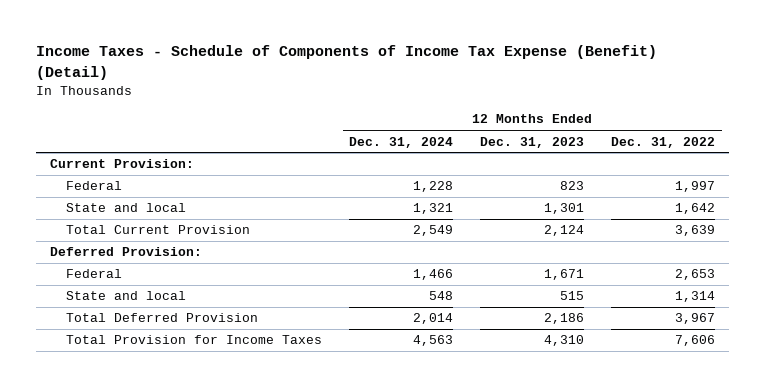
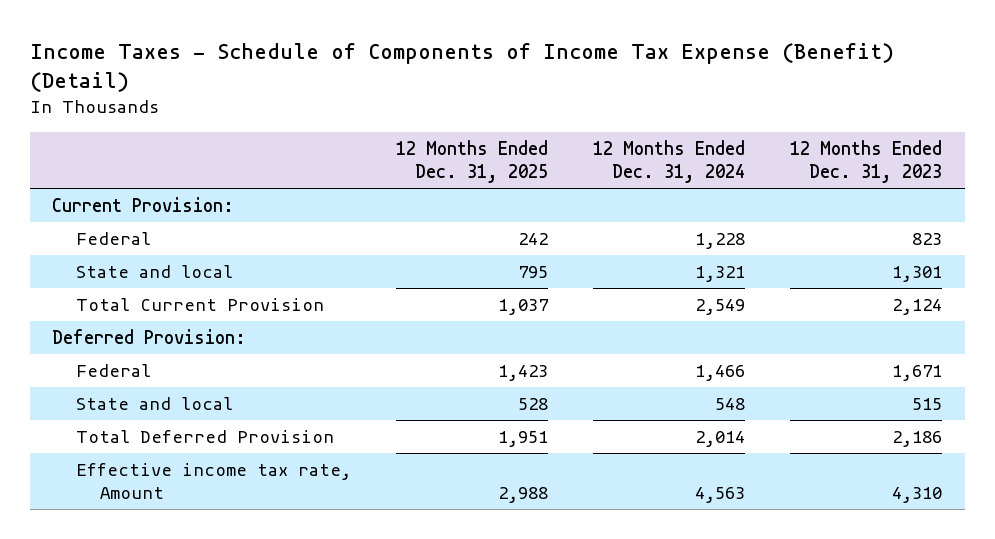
[611,136,716,148] Dec. 31, 2022 -> none
none -> [396,139,549,184] 12 Months Ended Dec. 31, 2025
[66,335,323,345] Total Provision for Income Taxes -> [76,462,352,500] Effective income tax rate, Amount

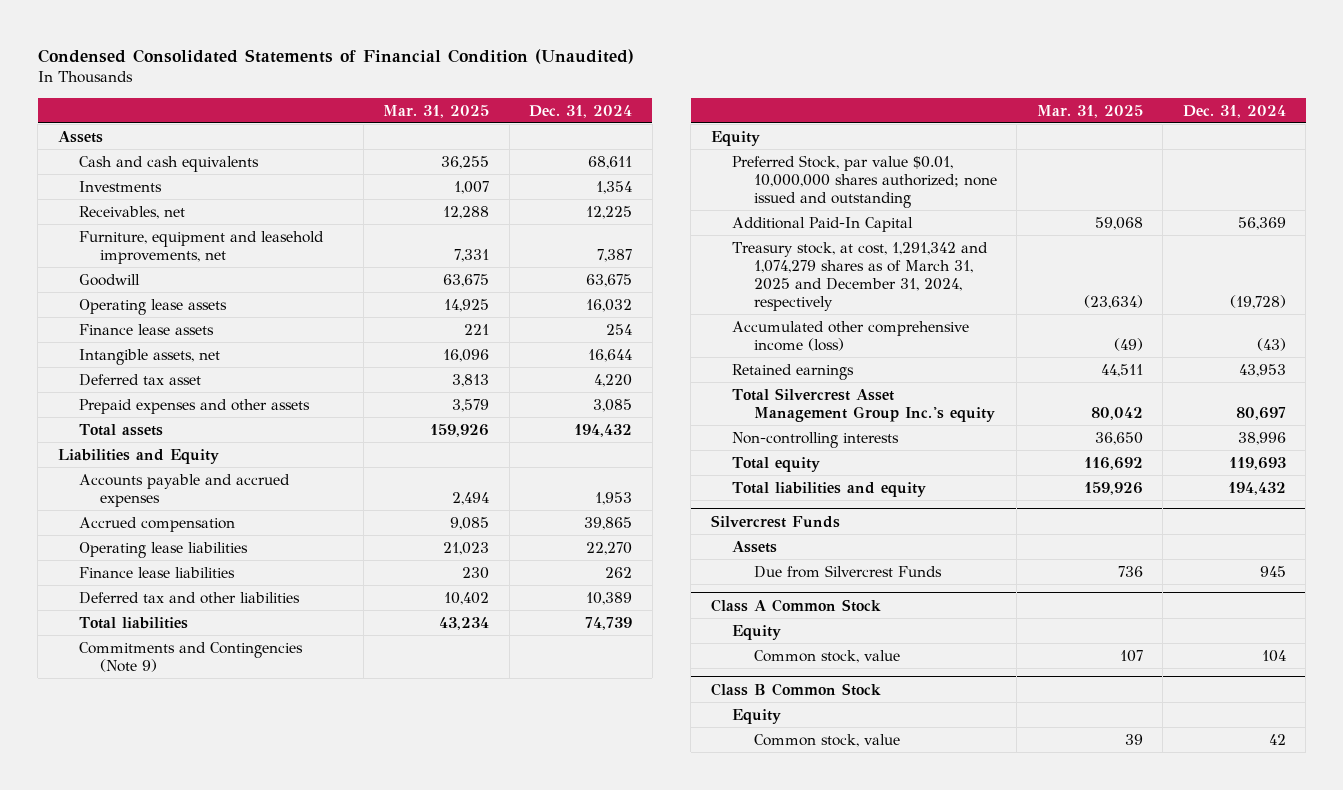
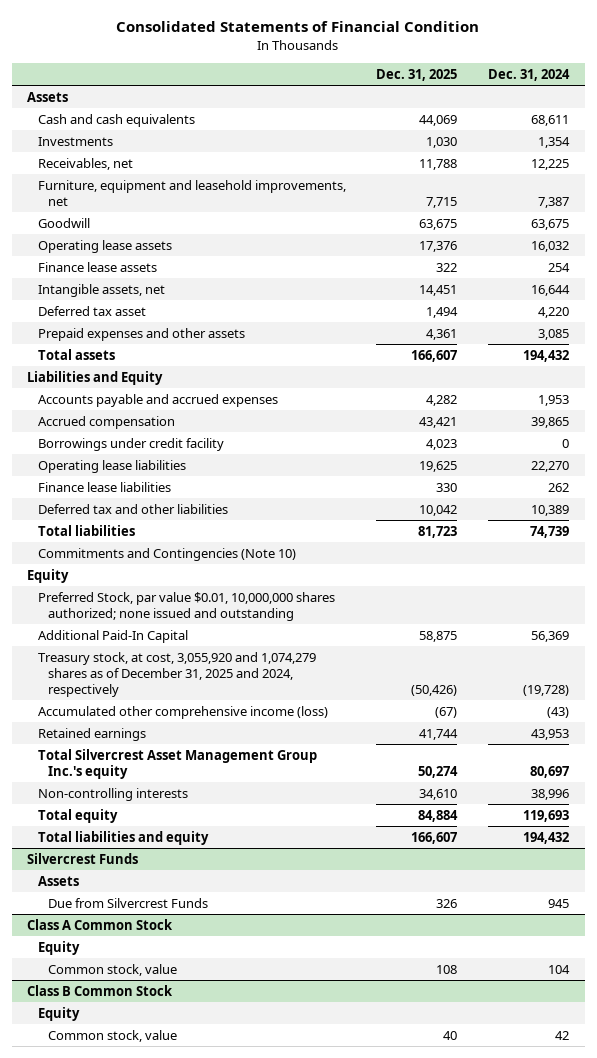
[37,48,634,64] Condensed Consolidated Statements of Financial Condition (Unaudited) -> [116,21,480,33] Consolidated Statements of Financial Condition
[383,104,490,118] Mar. 31, 2025 -> none
none -> [376,68,458,81] Dec. 31, 2025
none -> [37,437,224,451] Borrowings under credit facility
[79,641,304,672] Commitments and Contingencies (Note 9) -> [37,547,296,561] Commitments and Contingencies (Note 10)
[732,241,989,311] Treasury stock, at cost, 1,291,342 and 1,074,279 shares as of March 31, 2025 and December 31, 2024, respectively -> [37,651,316,698] Treasury stock, at cost, 3,055,920 and 1,074,279 shares as of December 31, 2025 and 2024, respectively

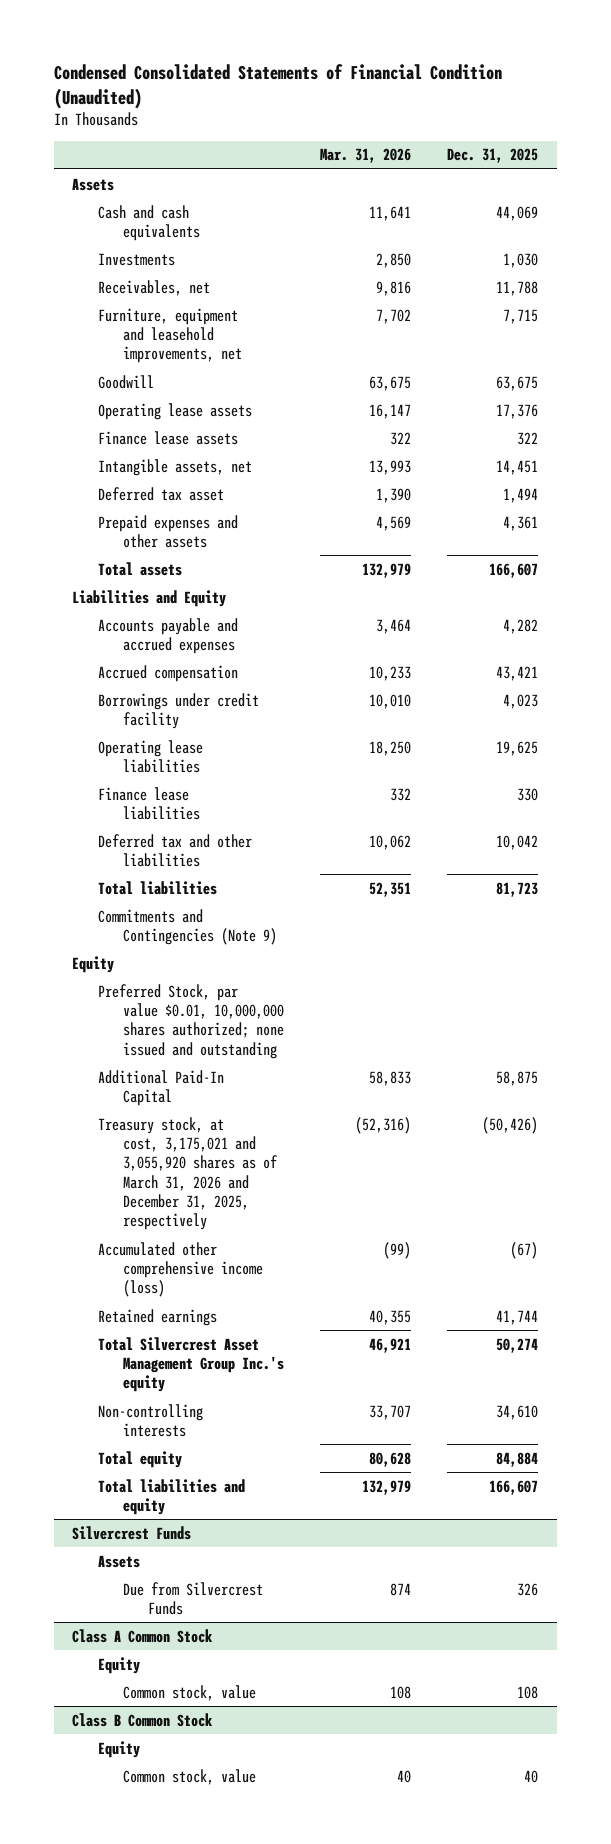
[116,21,480,33] Consolidated Statements of Financial Condition -> [54,63,503,109] Condensed Consolidated Statements of Financial Condition (Unaudited)
[488,68,571,81] Dec. 31, 2024 -> none
none -> [320,148,412,164] Mar. 31, 2026
[37,547,296,561] Commitments and Contingencies (Note 10) -> [97,908,277,945] Commitments and Contingencies (Note 9)
[37,651,316,698] Treasury stock, at cost, 3,055,920 and 1,074,279 shares as of December 31, 2025 and 2024, respectively -> [97,1116,278,1231] Treasury stock, at cost, 3,175,021 and 3,055,920 shares as of March 31, 2026 and December 31, 2025, respectively

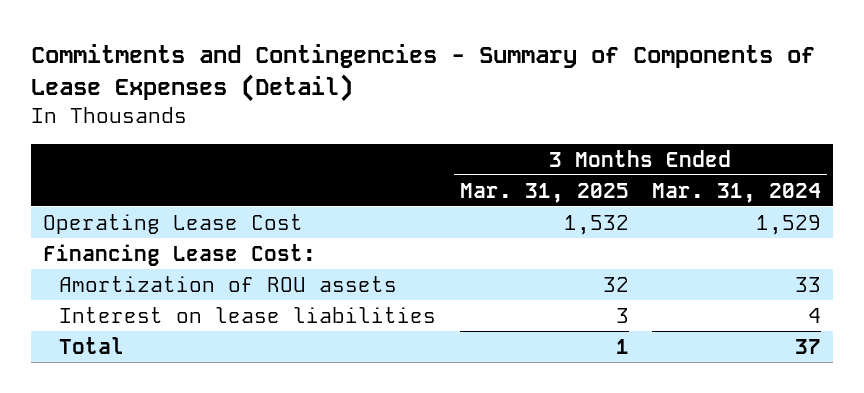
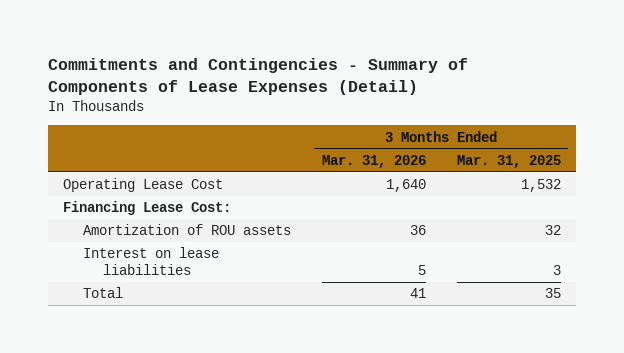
[652,182,822,203] Mar. 31, 2024 -> none
none -> [321,154,426,168] Mar. 31, 2026
[615,338,629,354] 1 -> [544,288,561,299] 35

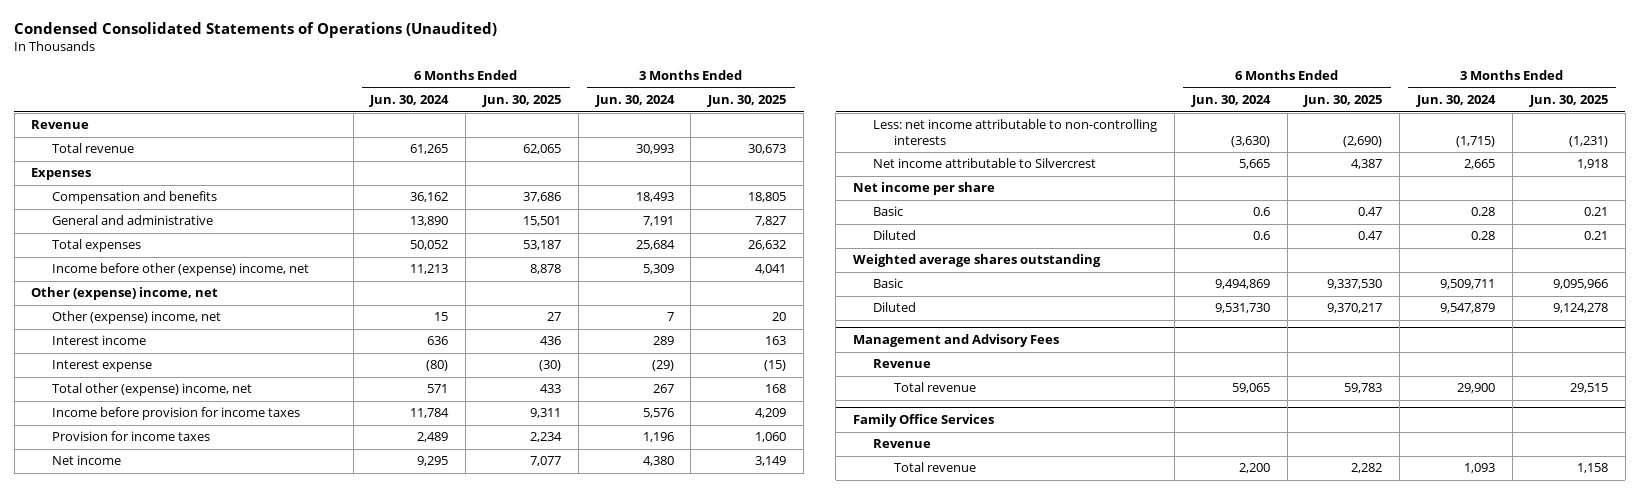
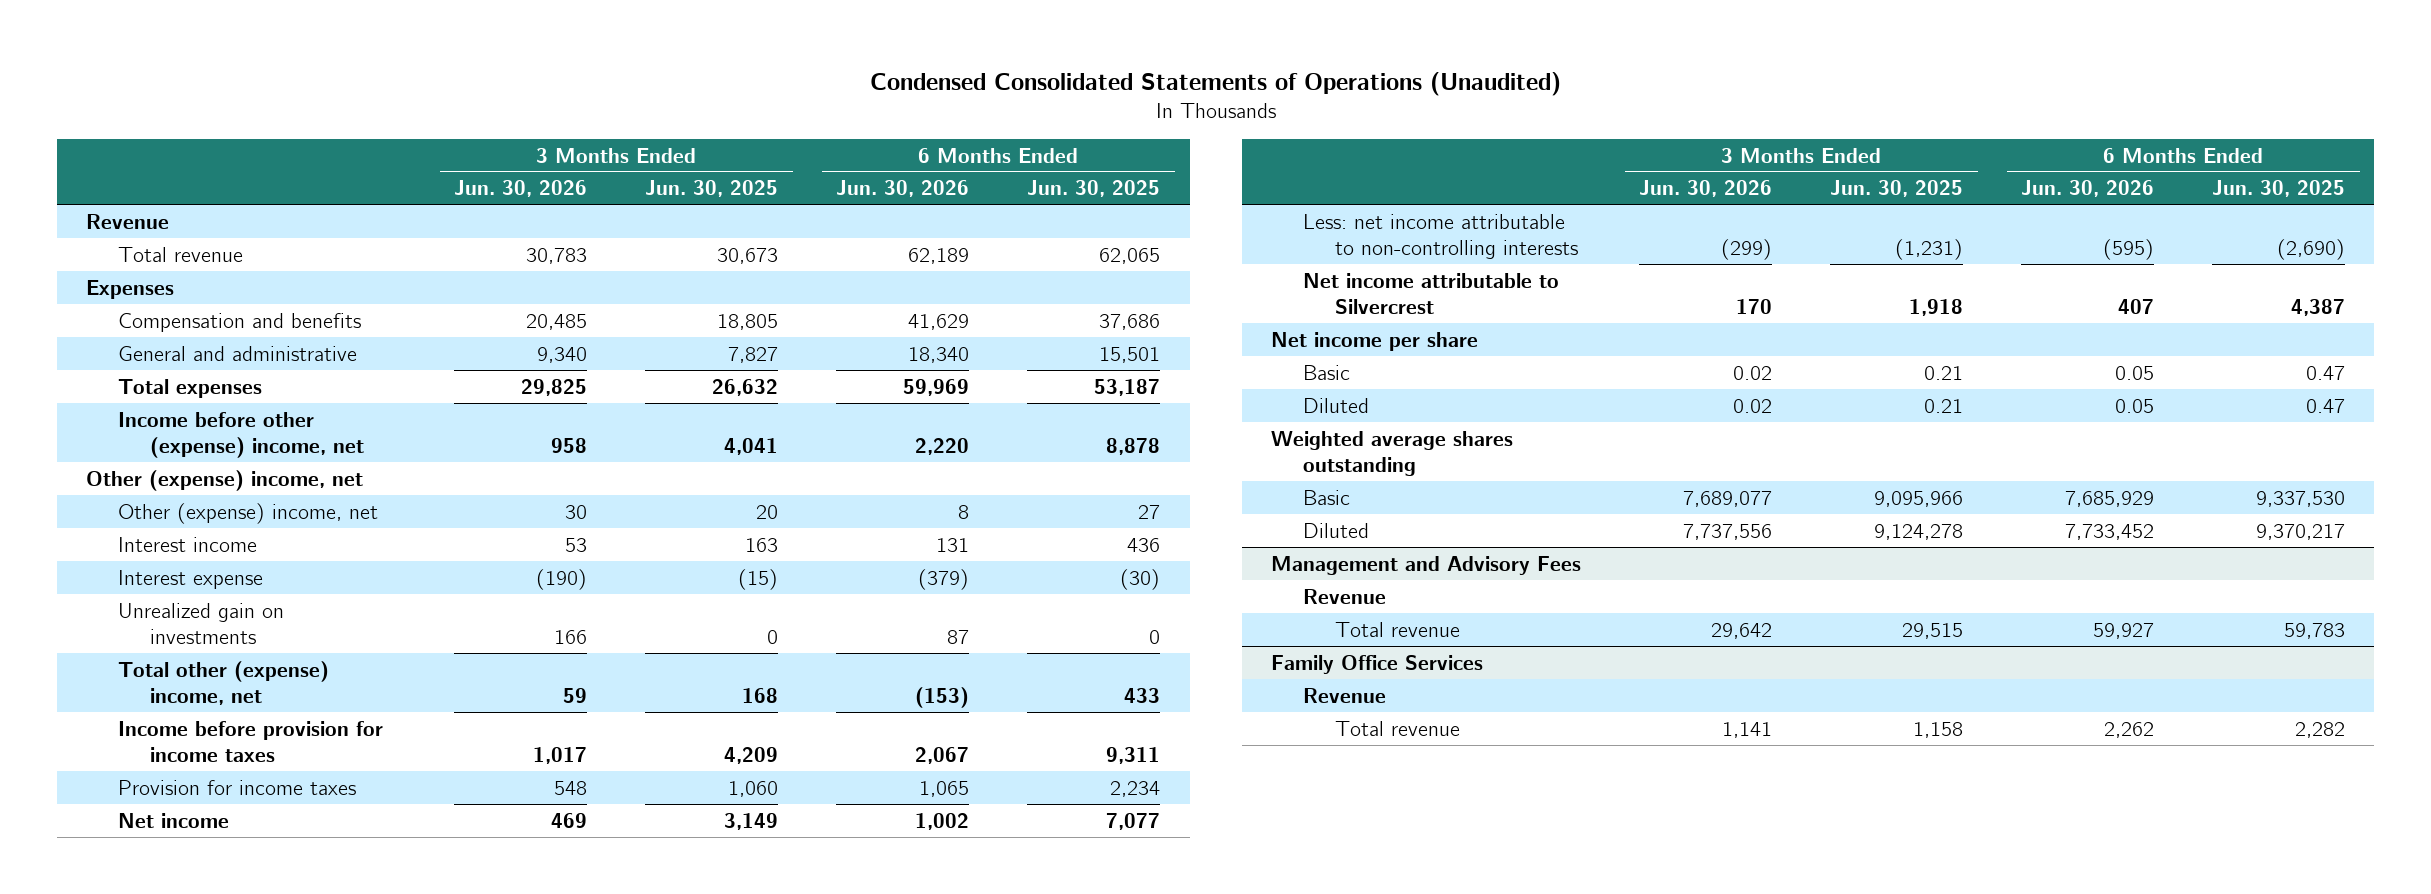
[369,95,450,108] Jun. 30, 2024 -> none
[594,95,675,108] Jun. 30, 2024 -> none
none -> [454,180,588,198] Jun. 30, 2026
none -> [836,180,970,198] Jun. 30, 2026
none -> [118,602,285,644] Unrealized gain on investments

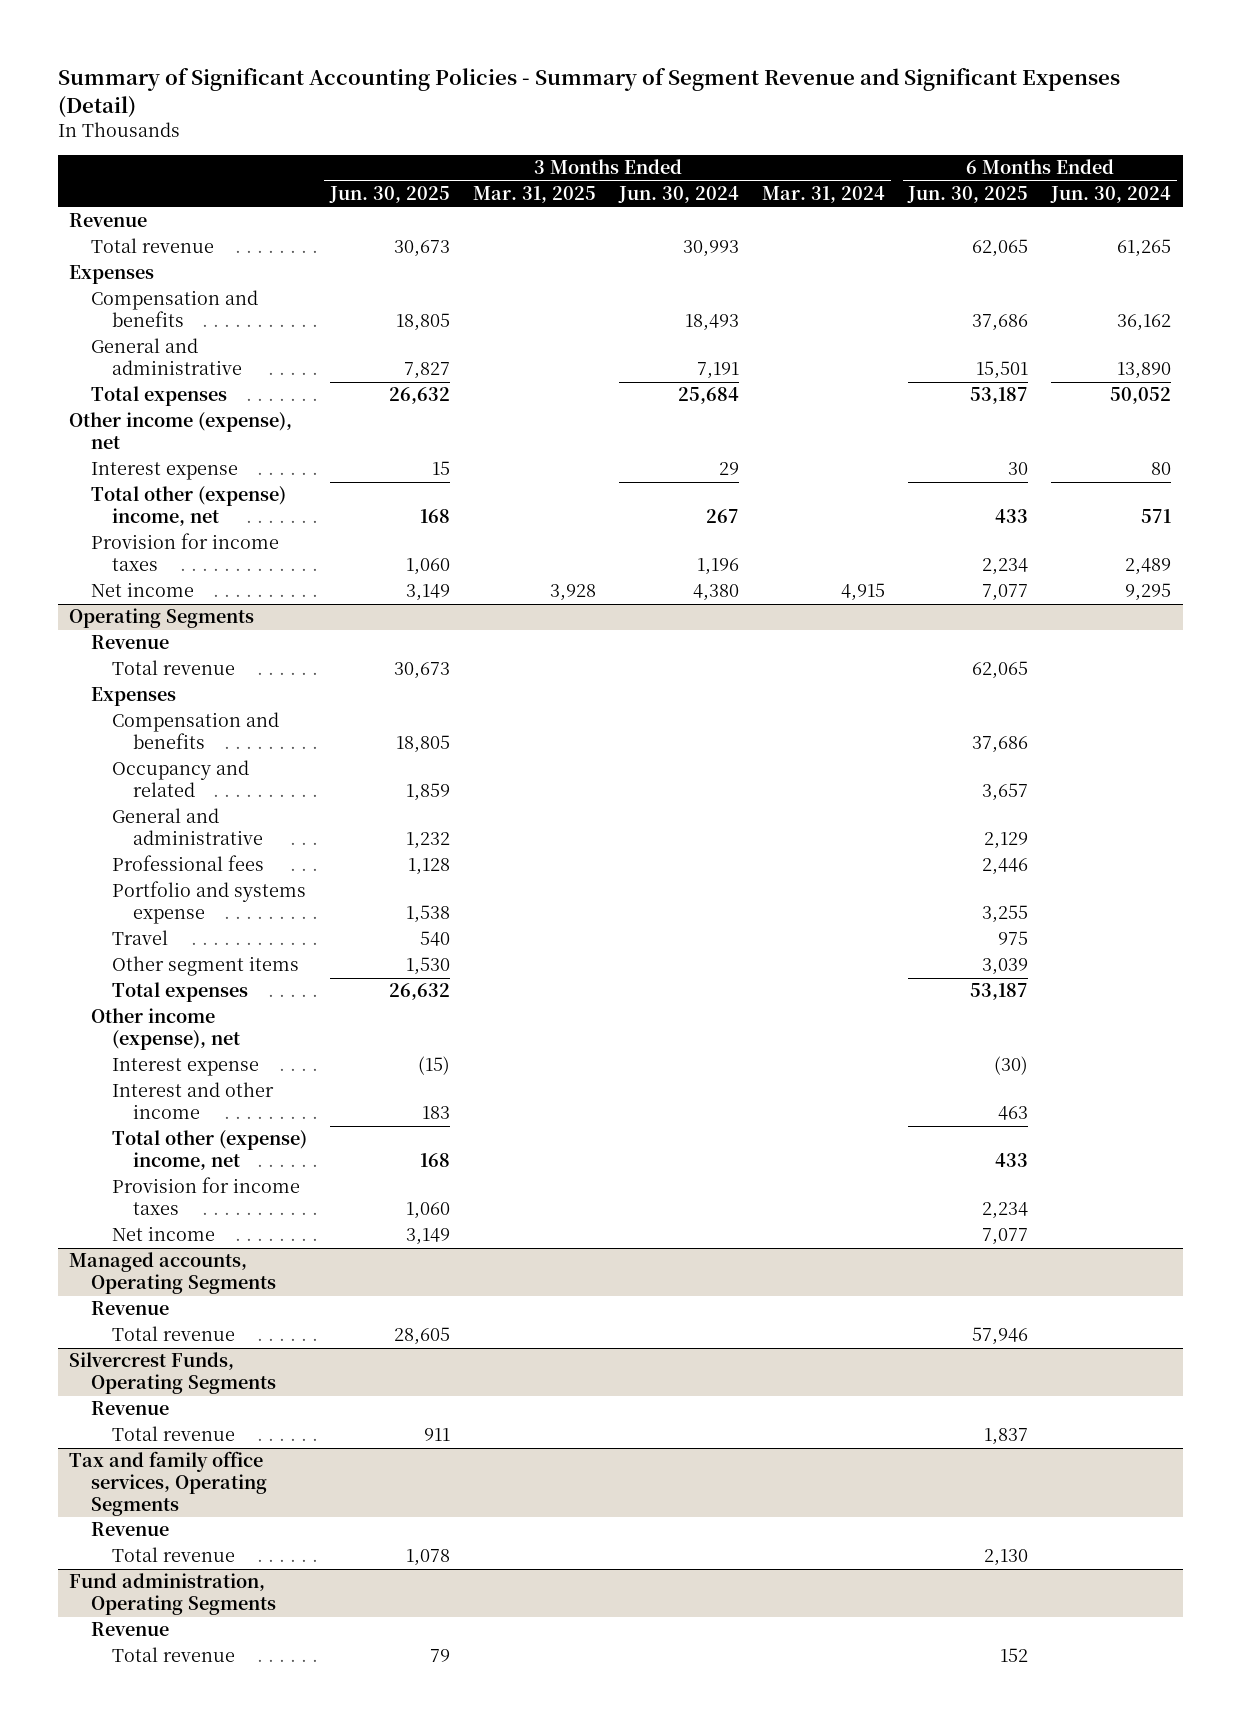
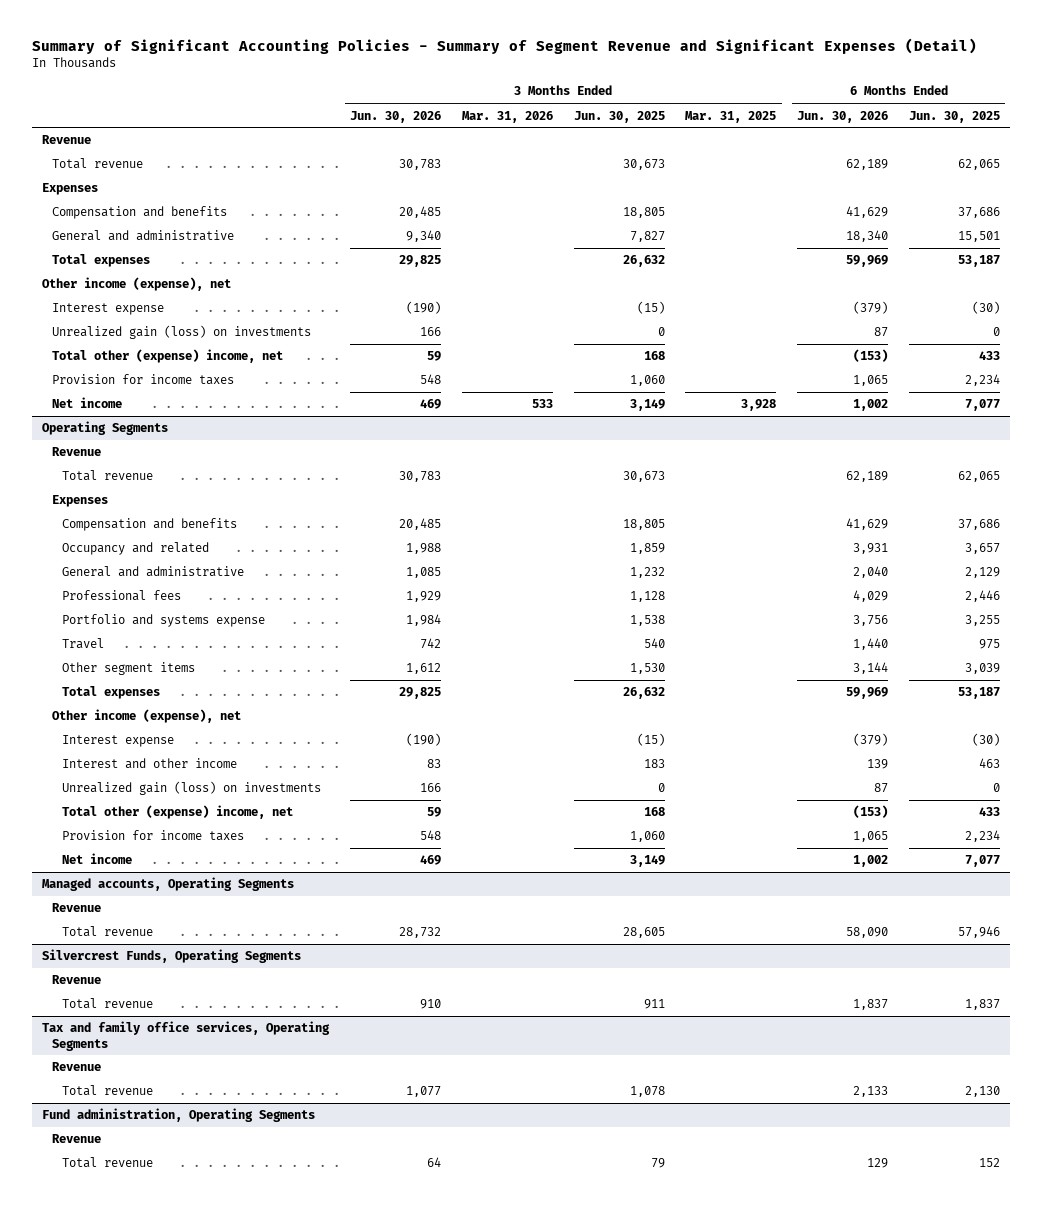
[618,186,740,204] Jun. 30, 2024 -> none
[762,186,886,204] Mar. 31, 2024 -> none
[1050,186,1172,204] Jun. 30, 2024 -> none
none -> [349,110,441,123] Jun. 30, 2026
none -> [461,110,553,123] Mar. 31, 2026
none -> [797,110,889,123] Jun. 30, 2026
[432,461,451,476] 15 -> [636,301,665,315] (15)
[1008,462,1029,476] 30 -> [971,301,1000,315] (30)
none -> [51,325,311,340] Unrealized gain (loss) on investments
none -> [61,781,321,796] Unrealized gain (loss) on investments

